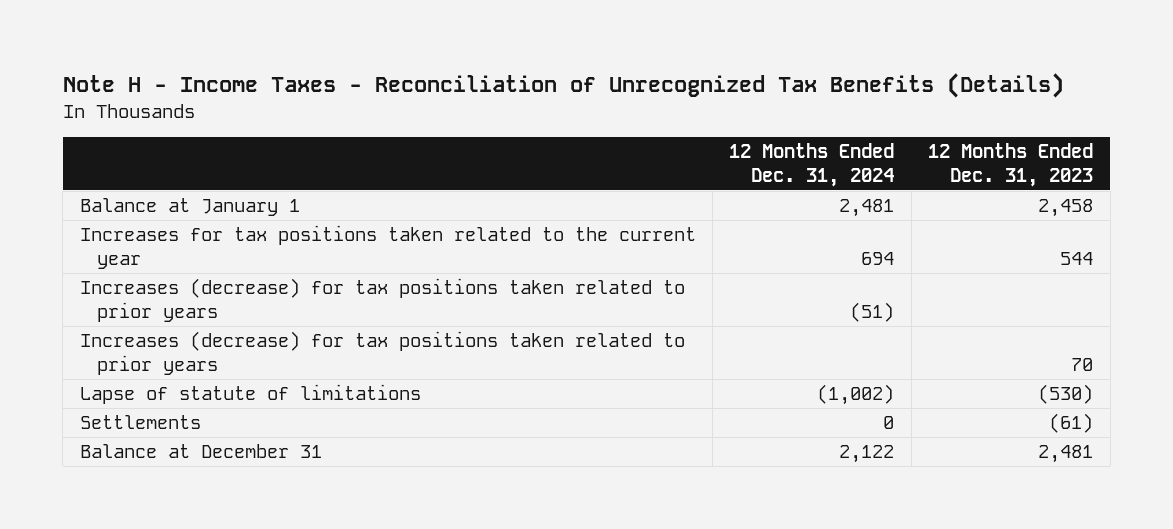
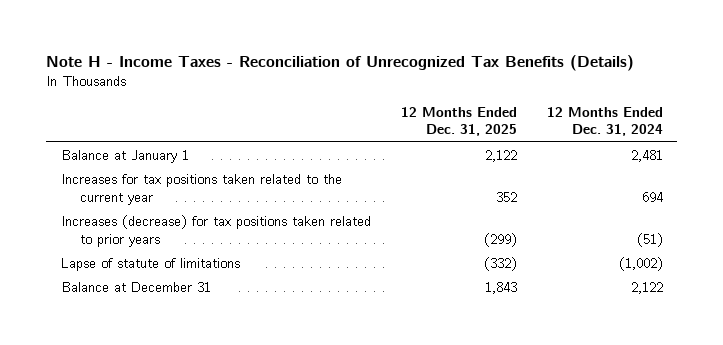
[928,143,1094,187] 12 Months Ended Dec. 31, 2023 -> none
none -> [400,106,517,137] 12 Months Ended Dec. 31, 2025
[79,331,685,376] Increases (decrease) for tax positions taken related to prior years -> none
[79,415,201,430] Settlements -> none

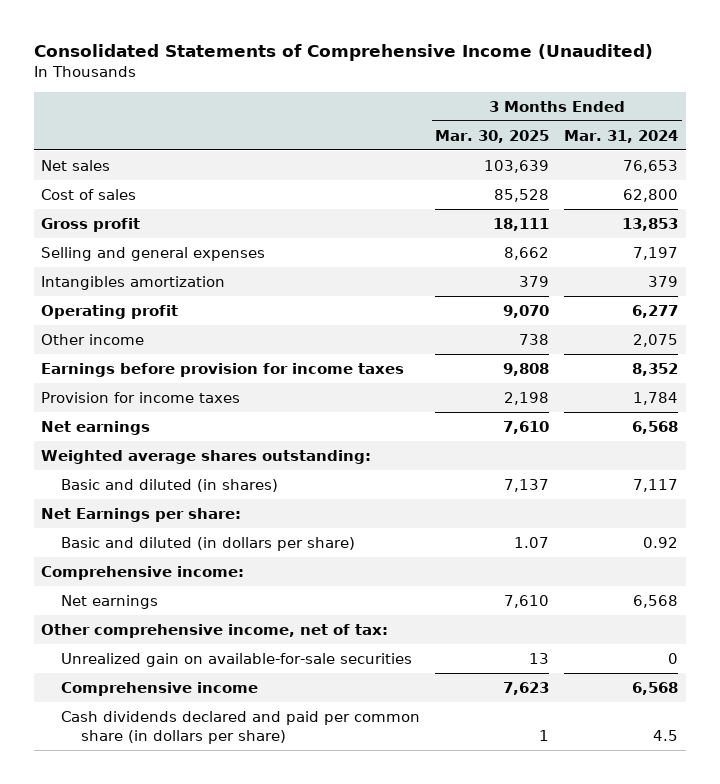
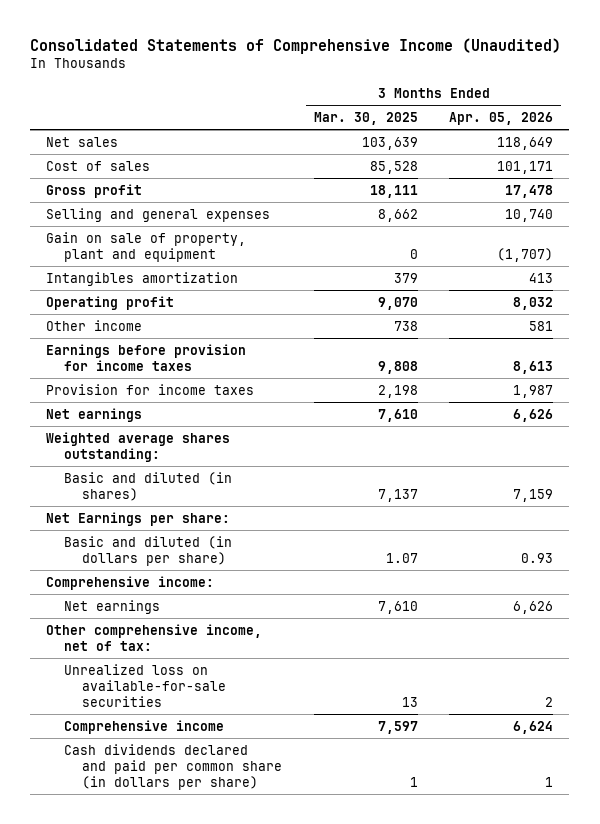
[564,129,679,143] Mar. 31, 2024 -> none
none -> [449,112,554,126] Apr. 05, 2026
none -> [46,231,247,262] Gain on sale of property, plant and equipment
[61,652,413,667] Unrealized gain on available-for-sale securities -> [64,663,227,707] Unrealized loss on available-for-sale securities
[503,681,550,695] 7,623 -> [377,720,418,734] 7,597

